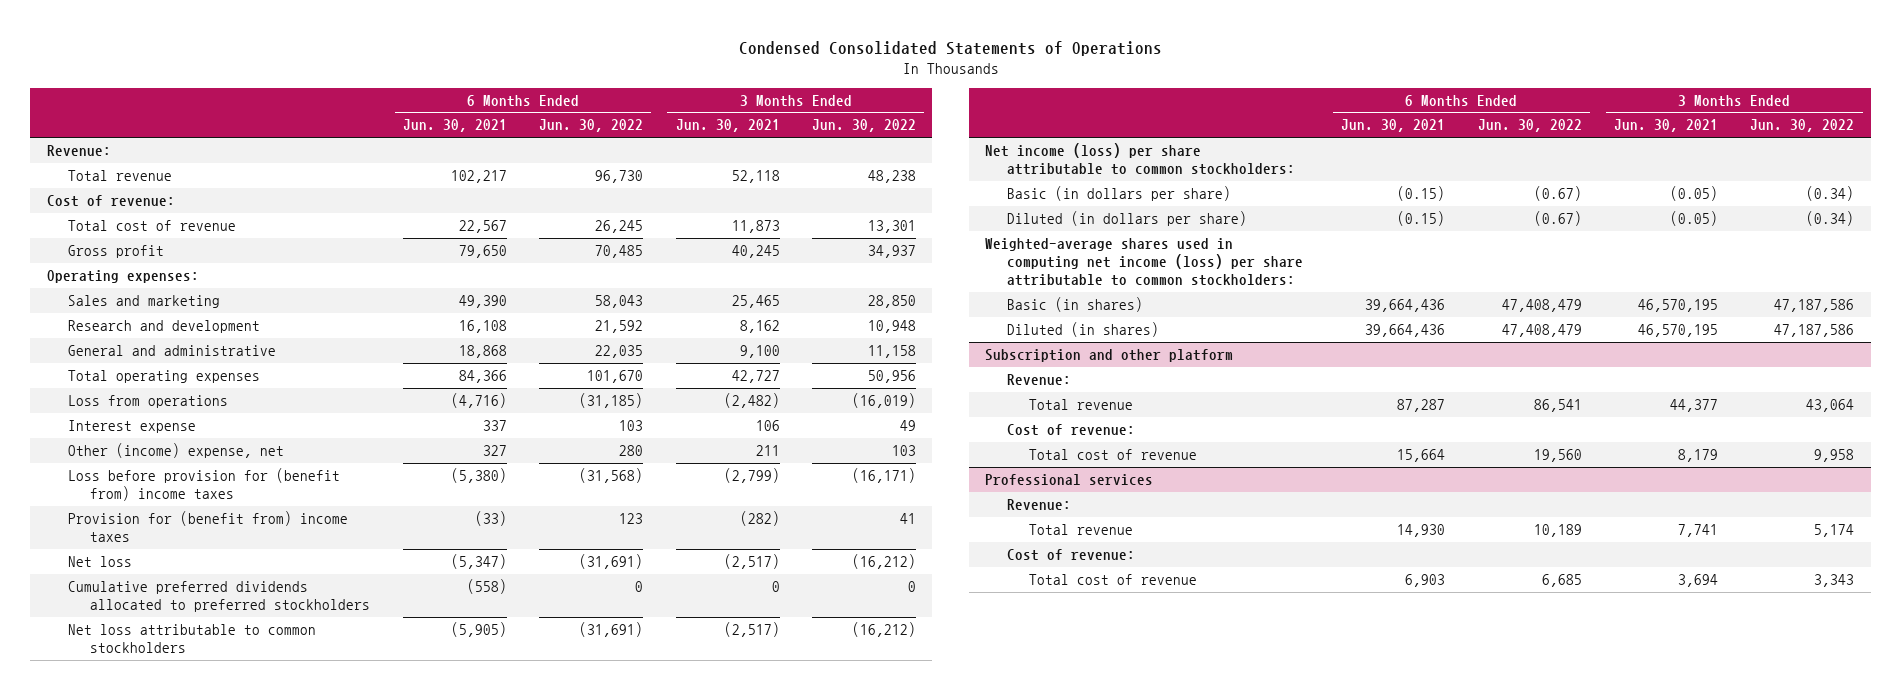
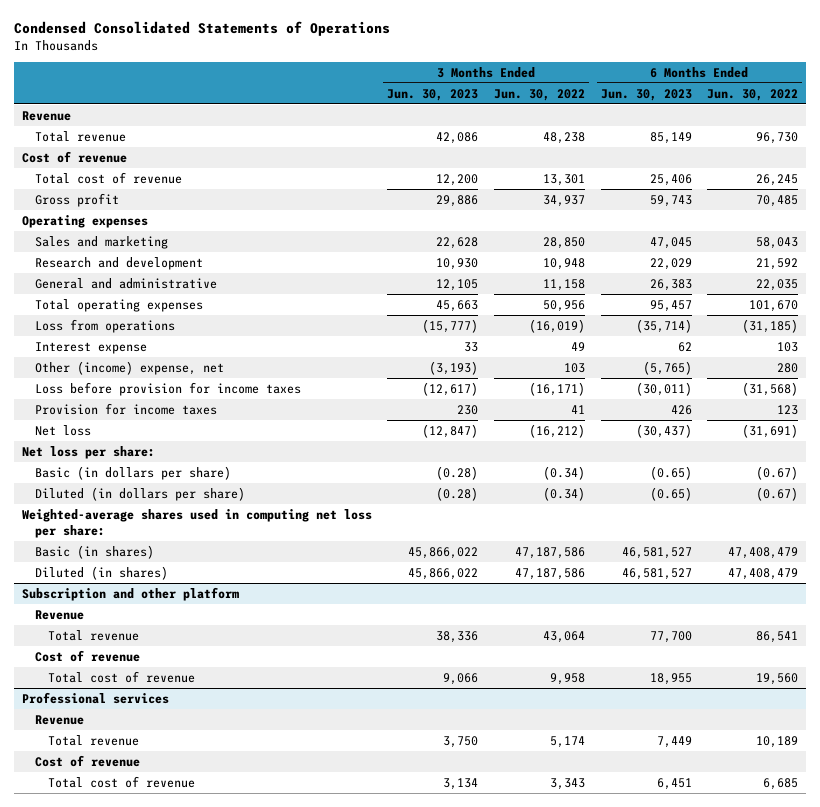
[402,119,507,133] Jun. 30, 2021 -> none
[675,119,780,133] Jun. 30, 2021 -> none
none -> [387,88,479,101] Jun. 30, 2023
none -> [600,88,692,101] Jun. 30, 2023
[46,145,111,157] Revenue: -> [21,110,71,121] Revenue
[46,195,175,208] Cost of revenue: -> [21,150,127,163] Cost of revenue
[46,270,199,284] Operating expenses: -> [21,214,148,228] Operating expenses
[68,468,341,502] Loss before provision for (benefit from) income taxes -> [34,381,301,396] Loss before provision for income taxes
[68,511,349,543] Provision for (benefit from) income taxes -> [34,402,217,415] Provision for income taxes
[68,581,371,613] Cumulative preferred dividends allocated to preferred stockholders -> none
[68,624,317,654] Net loss attributable to common stockholders -> none
[985,143,1295,176] Net income (loss) per share attributable to common stockholders: -> [21,445,155,459] Net loss per share:
[985,238,1303,287] Weighted-average shares used in computing net income (loss) per share attributable to common stockholders: -> [21,508,372,538] Weighted-average shares used in computing net loss per share:
[1006,374,1071,386] Revenue: -> [34,609,84,620] Revenue
[1006,424,1135,437] Cost of revenue: -> [34,649,140,662] Cost of revenue
[1006,499,1071,511] Revenue: -> [34,714,84,725] Revenue
[1006,549,1135,562] Cost of revenue: -> [34,754,140,767] Cost of revenue

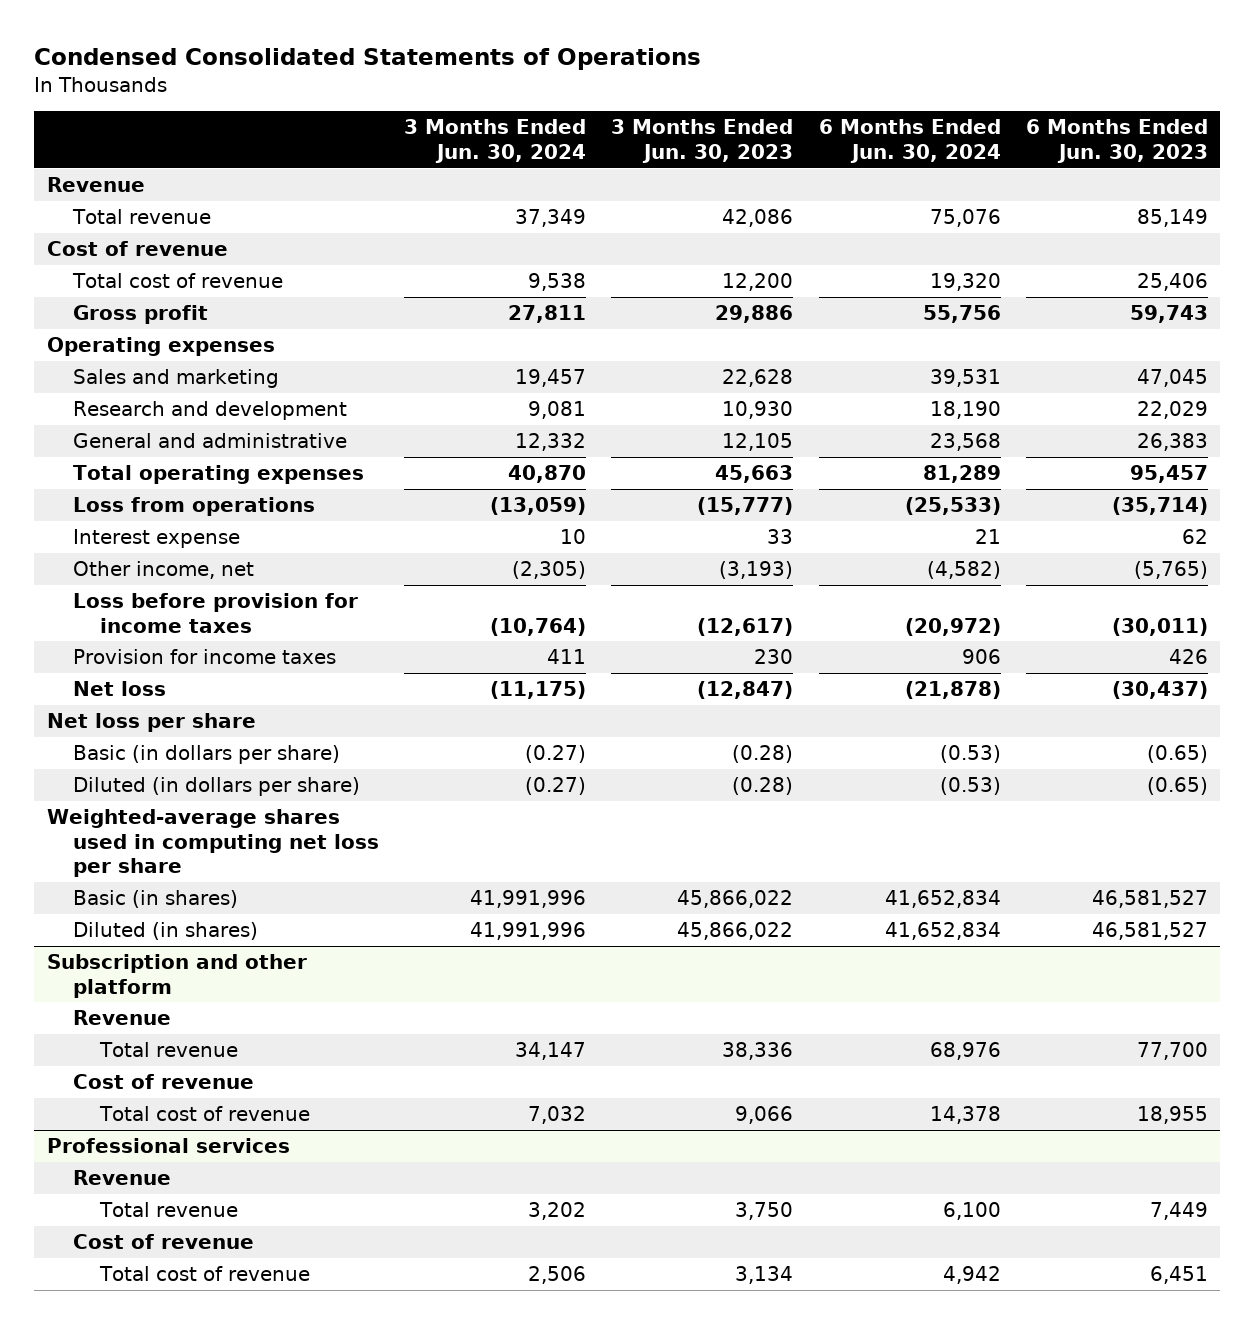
[494,88,586,101] Jun. 30, 2022 -> none
[707,88,799,101] Jun. 30, 2022 -> none
none -> [404,119,587,163] 3 Months Ended Jun. 30, 2024
none -> [818,119,1001,163] 6 Months Ended Jun. 30, 2024
[34,360,224,375] Other (income) expense, net -> [73,561,255,580] Other income, net
[21,445,155,459] Net loss per share: -> [46,713,256,733] Net loss per share
[21,508,372,538] Weighted-average shares used in computing net loss per share: -> [46,809,380,877] Weighted-average shares used in computing net loss per share

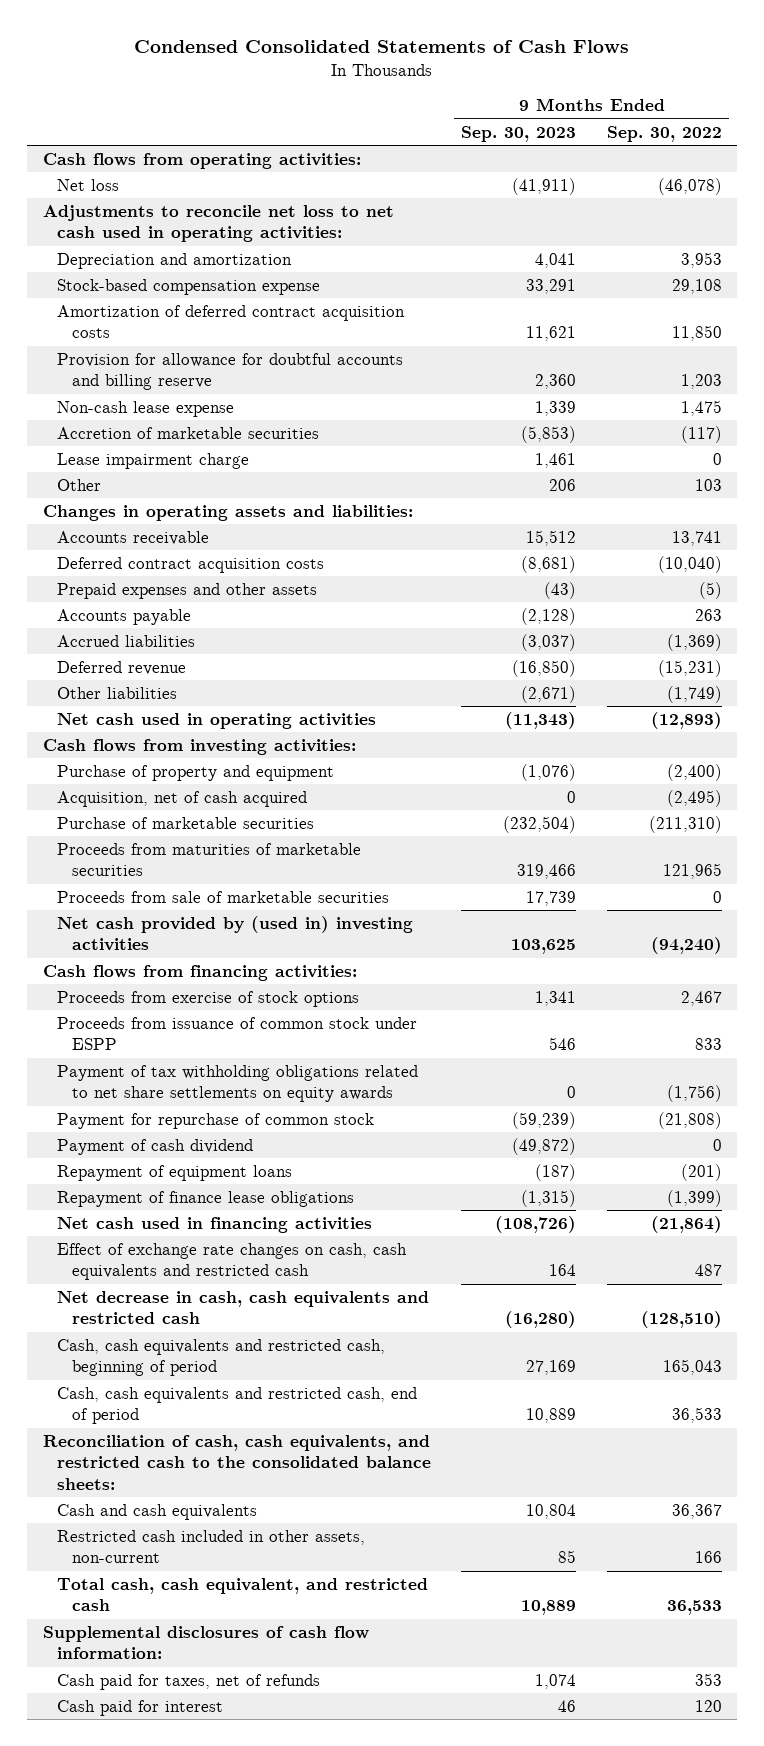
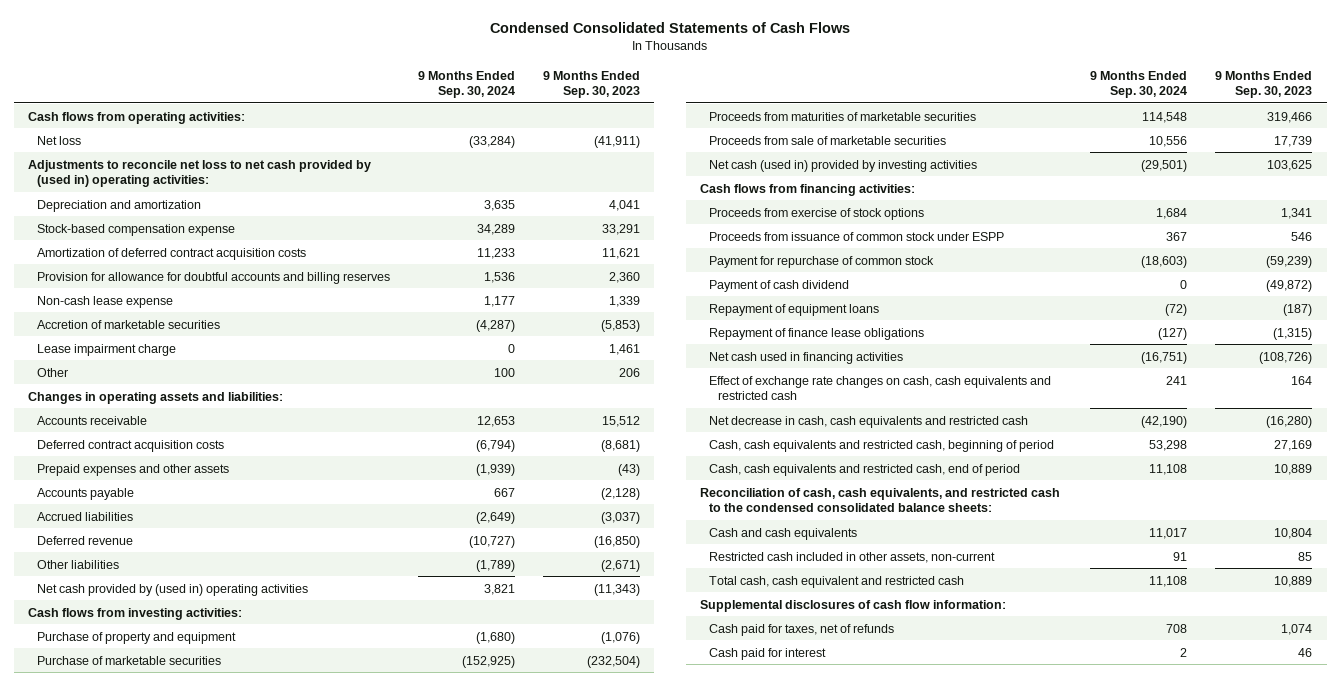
[606,125,722,142] Sep. 30, 2022 -> none
none -> [417,70,515,99] 9 Months Ended Sep. 30, 2024
[42,204,394,243] Adjustments to reconcile net loss to net cash used in operating activities: -> [27,159,371,188] Adjustments to reconcile net loss to net cash provided by (used in) operating activities:
[57,352,404,391] Provision for allowance for doubtful accounts and billing reserve -> [36,271,390,284] Provision for allowance for doubtful accounts and billing reserves
[57,712,377,729] Net cash used in operating activities -> [36,583,308,596] Net cash provided by (used in) operating activities
[57,790,308,807] Acquisition, net of cash acquired -> none
[57,915,414,952] Net cash provided by (used in) investing activities -> [708,159,977,172] Net cash (used in) provided by investing activities
[57,1064,419,1103] Payment of tax withholding obligations related to net share settlements on equity awards -> none
[42,1434,432,1490] Reconciliation of cash, cash equivalents, and restricted cash to the consolidated balance sheets: -> [700,487,1061,513] Reconciliation of cash, cash equivalents, and restricted cash to the condensed consolidated balance sheets:
[57,1577,429,1612] Total cash, cash equivalent, and restricted cash -> [708,575,964,588] Total cash, cash equivalent and restricted cash

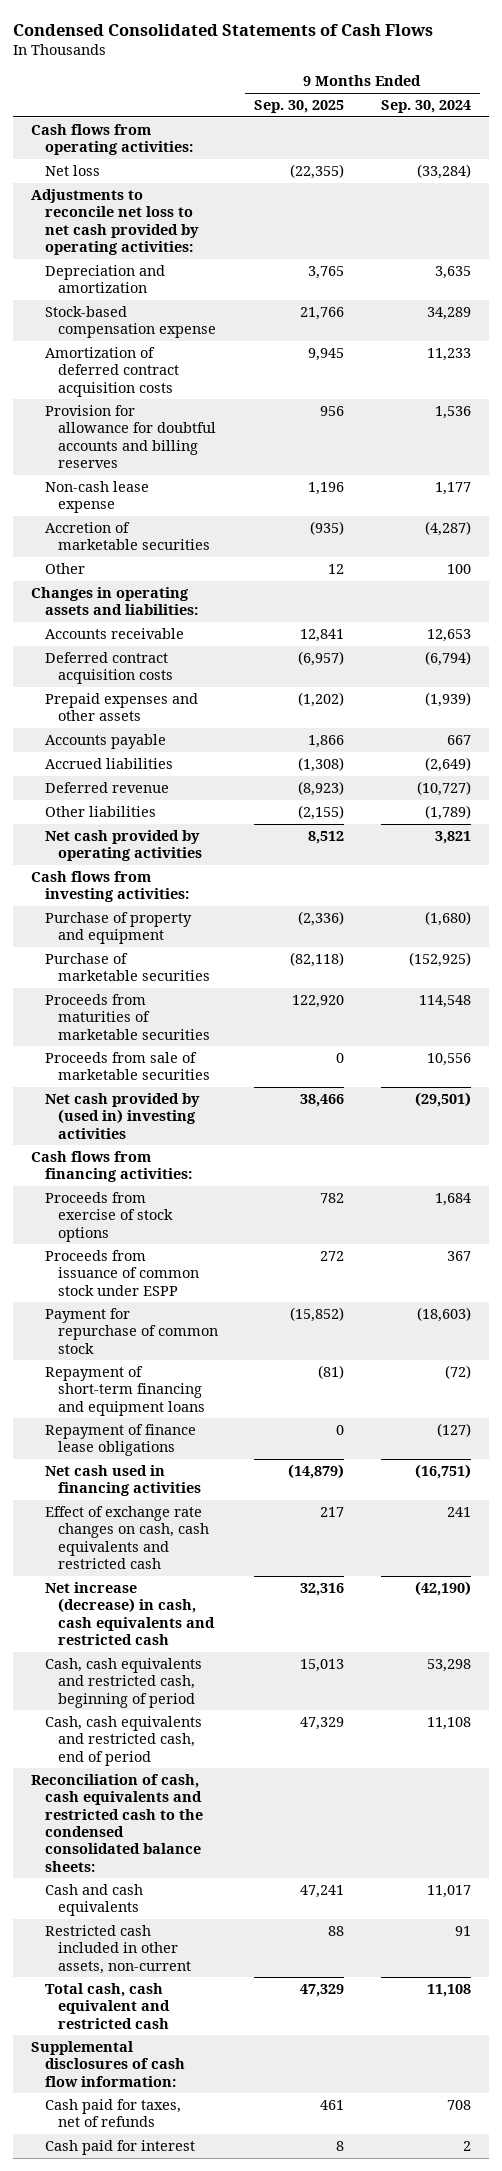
[543,70,641,99] 9 Months Ended Sep. 30, 2023 -> none
none -> [254,100,345,114] Sep. 30, 2025
[27,159,371,188] Adjustments to reconcile net loss to net cash provided by (used in) operating activities: -> [31,189,199,255] Adjustments to reconcile net loss to net cash provided by operating activities:
[36,343,176,356] Lease impairment charge -> none
[36,583,308,596] Net cash provided by (used in) operating activities -> [44,830,202,862] Net cash provided by operating activities
[708,159,977,172] Net cash (used in) provided by investing activities -> [44,1093,200,1139] Net cash provided by (used in) investing activities
[708,279,849,292] Payment of cash dividend -> none
[708,303,879,316] Repayment of equipment loans -> [44,1366,205,1416] Repayment of short-term financing and equipment loans
[708,415,1028,428] Net decrease in cash, cash equivalents and restricted cash -> [44,1582,215,1645] Net increase (decrease) in cash, cash equivalents and restricted cash
[700,487,1061,513] Reconciliation of cash, cash equivalents, and restricted cash to the condensed consolidated balance sheets: -> [31,1774,203,1872] Reconciliation of cash, cash equivalents and restricted cash to the condensed consolidated balance sheets:

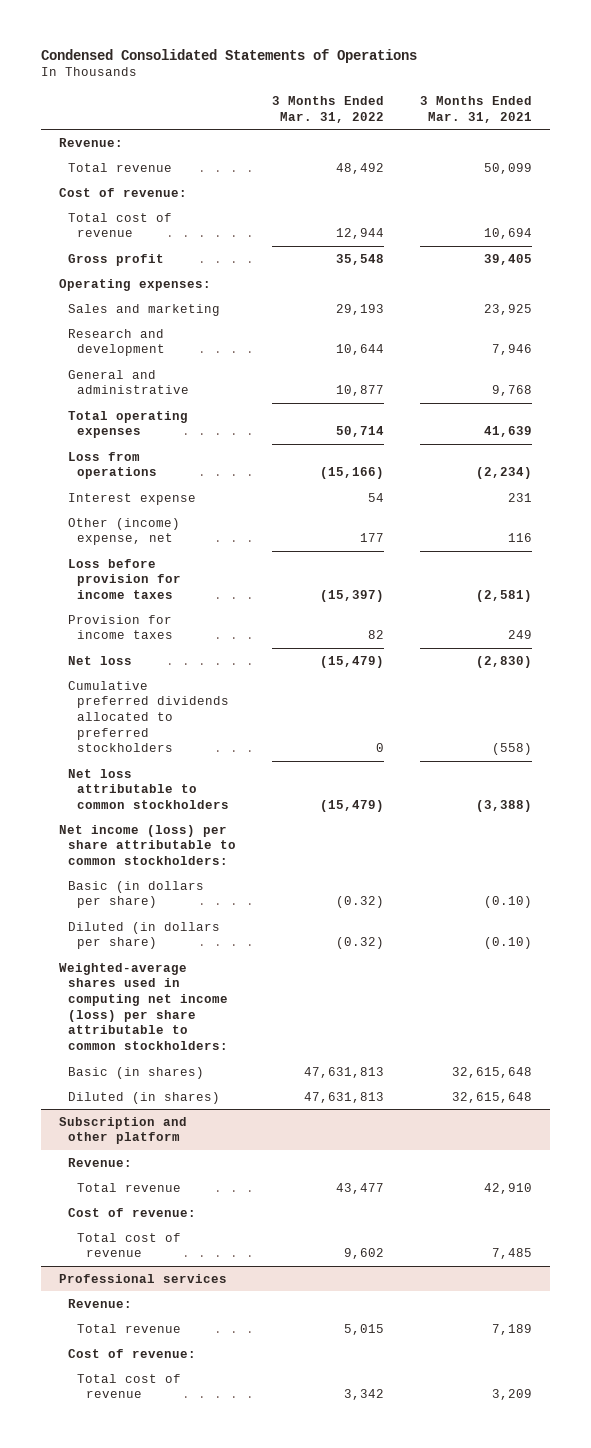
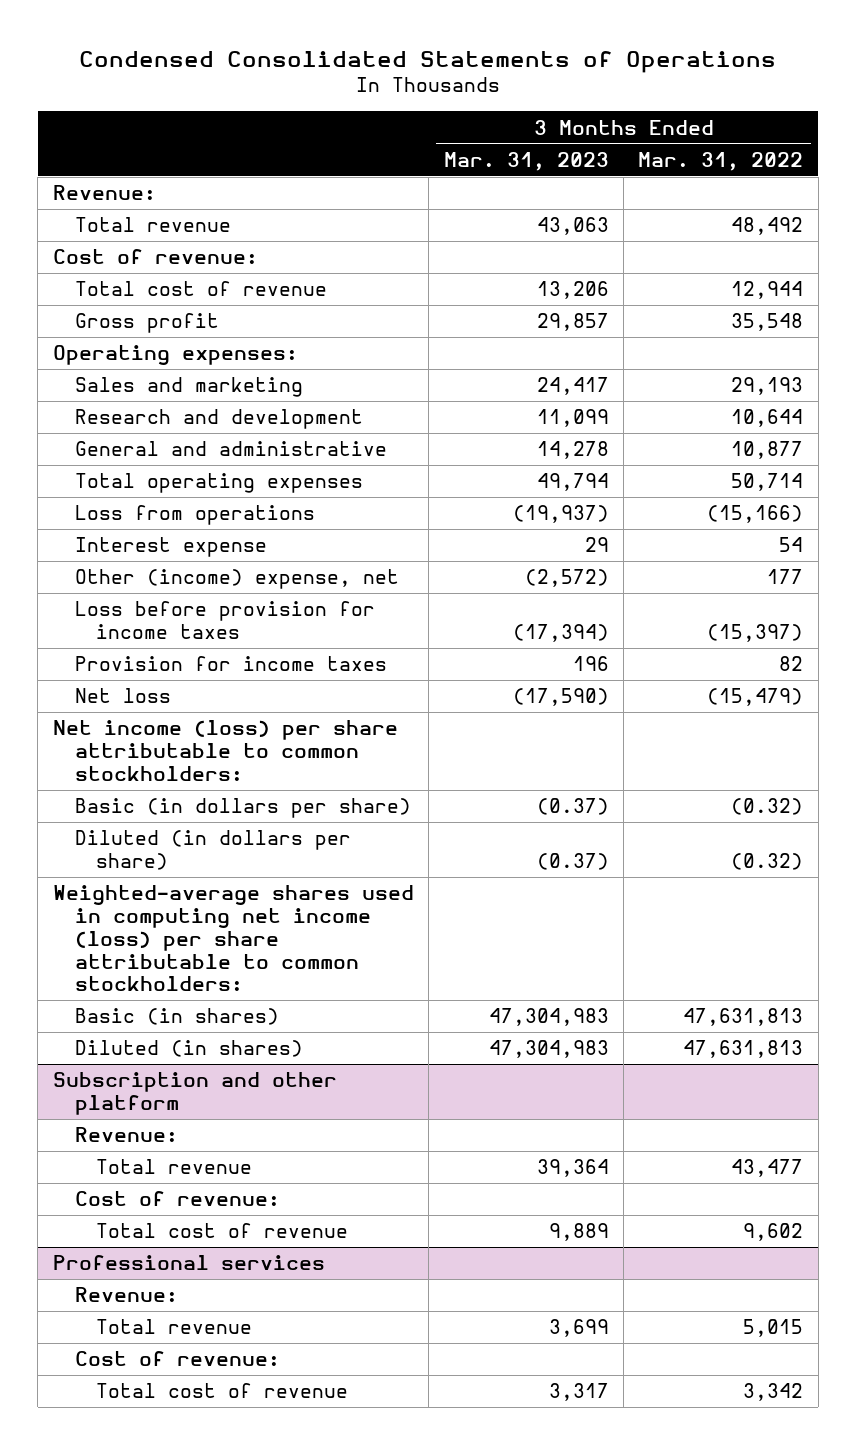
[420,95,533,123] 3 Months Ended Mar. 31, 2021 -> none
none -> [443,151,609,171] Mar. 31, 2023
[67,680,229,753] Cumulative preferred dividends allocated to preferred stockholders -> none
[67,768,229,809] Net loss attributable to common stockholders -> none

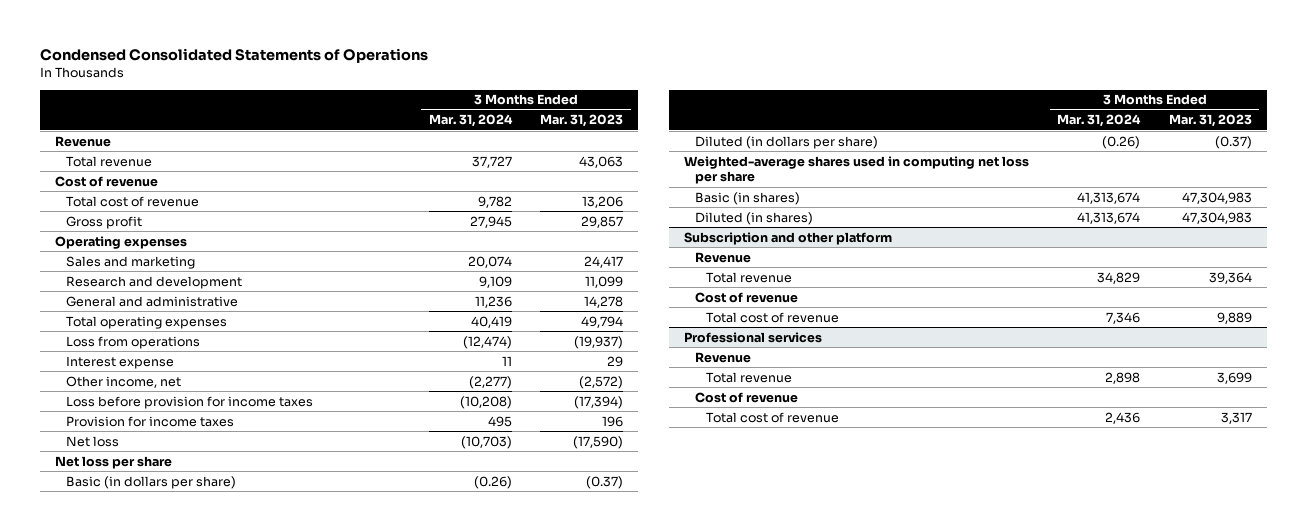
[638,151,804,171] Mar. 31, 2022 -> none
none -> [428,114,513,128] Mar. 31, 2024
[52,185,156,201] Revenue: -> [54,135,111,147] Revenue
[52,249,258,265] Cost of revenue: -> [54,175,158,187] Cost of revenue
[52,345,298,366] Operating expenses: -> [54,235,187,249] Operating expenses
[74,569,399,590] Other (income) expense, net -> [66,375,182,388] Other income, net
[52,720,398,781] Net income (loss) per share attributable to common stockholders: -> [54,455,172,469] Net loss per share
[52,885,414,992] Weighted-average shares used in computing net income (loss) per share attributable to common stockholders: -> [683,155,1029,185] Weighted-average shares used in computing net loss per share
[74,1127,178,1143] Revenue: -> [695,251,752,263] Revenue
[74,1191,280,1207] Cost of revenue: -> [695,291,799,303] Cost of revenue
[74,1287,178,1303] Revenue: -> [695,351,752,363] Revenue
[74,1351,280,1367] Cost of revenue: -> [695,391,799,403] Cost of revenue

